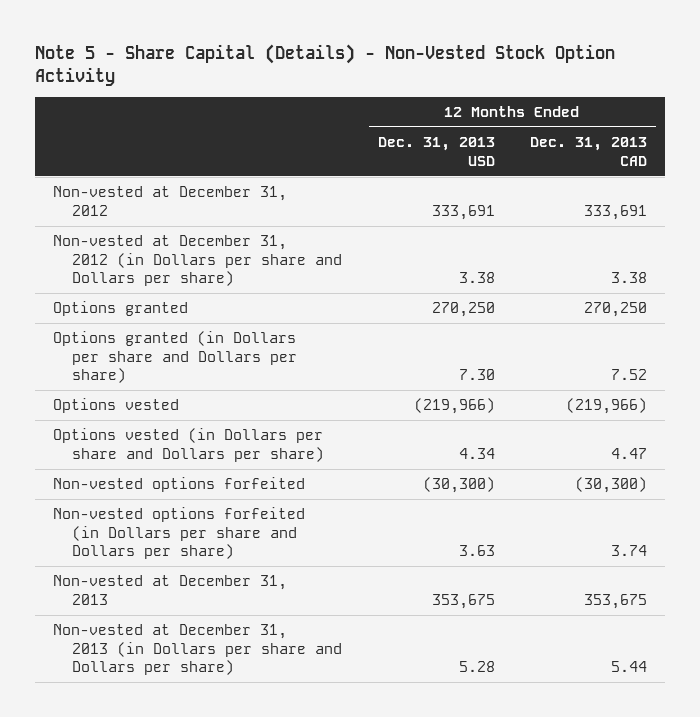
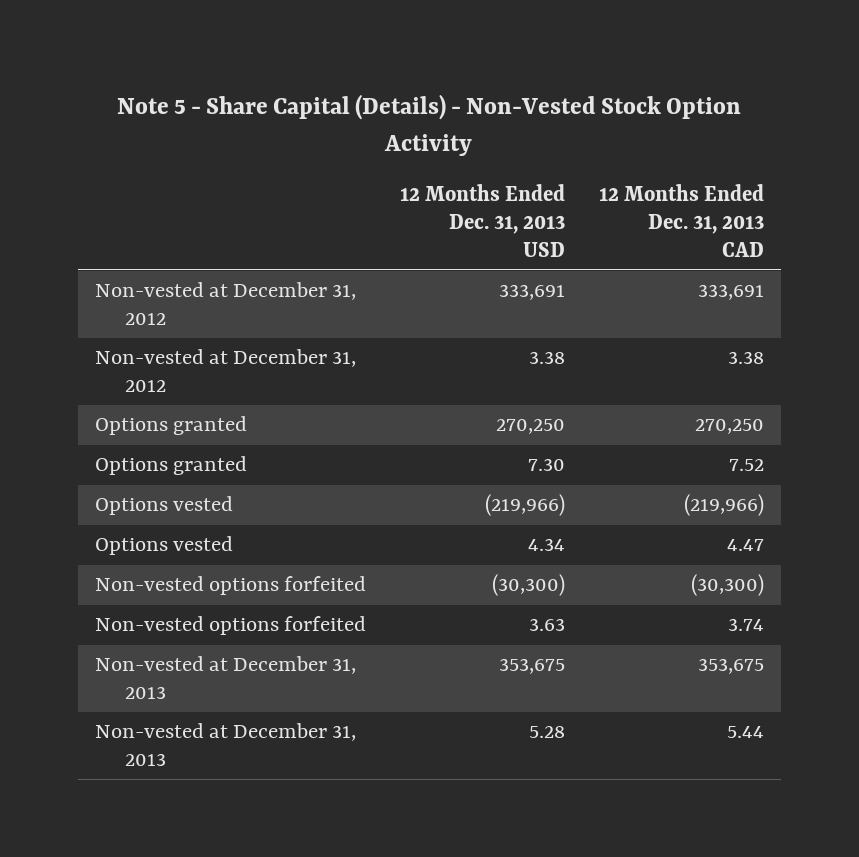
[53,235,343,287] Non-vested at December 31, 2012 (in Dollars per share and Dollars per share) -> [94,349,356,393] Non-vested at December 31, 2012
[53,331,298,384] Options granted (in Dollars per share and Dollars per share) -> [94,456,247,476] Options granted
[53,428,325,462] Options vested (in Dollars per share and Dollars per share) -> [94,536,233,556] Options vested
[53,507,306,560] Non-vested options forfeited (in Dollars per share and Dollars per share) -> [94,616,366,636] Non-vested options forfeited
[53,624,343,676] Non-vested at December 31, 2013 (in Dollars per share and Dollars per share) -> [94,723,356,767] Non-vested at December 31, 2013

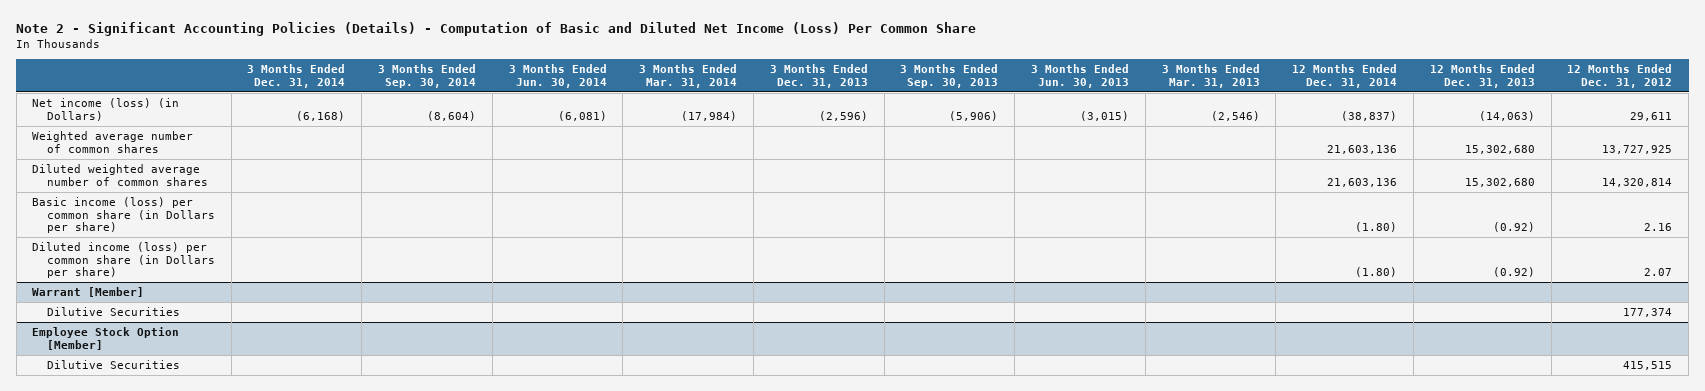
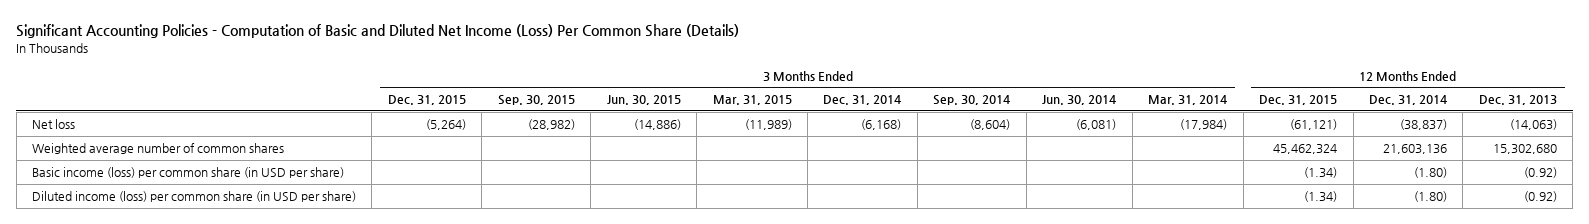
[16,22,977,37] Note 2 - Significant Accounting Policies (Details) - Computation of Basic and Diluted Net Income (Loss) Per Common Share -> [16,24,740,39] Significant Accounting Policies - Computation of Basic and Diluted Net Income (Loss) Per Common Share (Details)
[769,64,868,88] 3 Months Ended Dec. 31, 2013 -> none
[900,64,999,88] 3 Months Ended Sep. 30, 2013 -> none
[1030,64,1129,88] 3 Months Ended Jun. 30, 2013 -> none
[1161,64,1260,88] 3 Months Ended Mar. 31, 2013 -> none
[1567,64,1673,88] 12 Months Ended Dec. 31, 2012 -> none
none -> [387,95,466,106] Dec. 31, 2015
none -> [497,95,575,106] Sep. 30, 2015
none -> [606,95,681,106] Jun. 30, 2015
none -> [712,95,792,106] Mar. 31, 2015
none -> [1259,95,1338,106] Dec. 31, 2015
[32,97,180,121] Net income (loss) (in Dollars) -> [31,119,75,130] Net loss
[32,163,208,186] Diluted weighted average number of common shares -> none
[32,286,145,297] Warrant [Member] -> none
[46,306,180,316] Dilutive Securities -> none
[32,326,180,350] Employee Stock Option [Member] -> none
[46,359,180,369] Dilutive Securities -> none
[32,196,215,234] Basic income (loss) per common share (in Dollars per share) -> [31,167,344,179] Basic income (loss) per common share (in USD per share)
[32,241,215,279] Diluted income (loss) per common share (in Dollars per share) -> [31,191,356,203] Diluted income (loss) per common share (in USD per share)

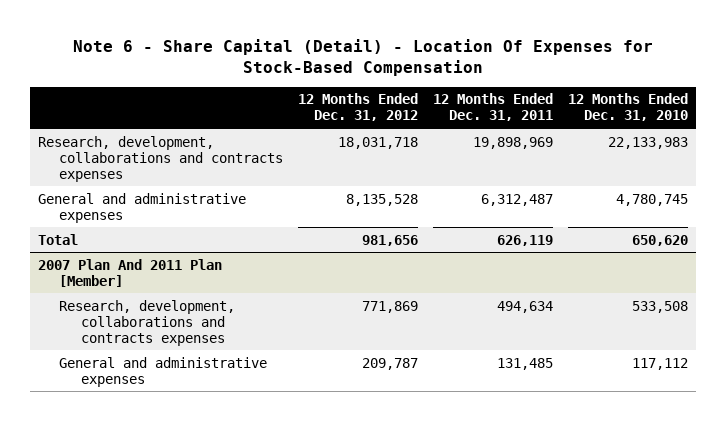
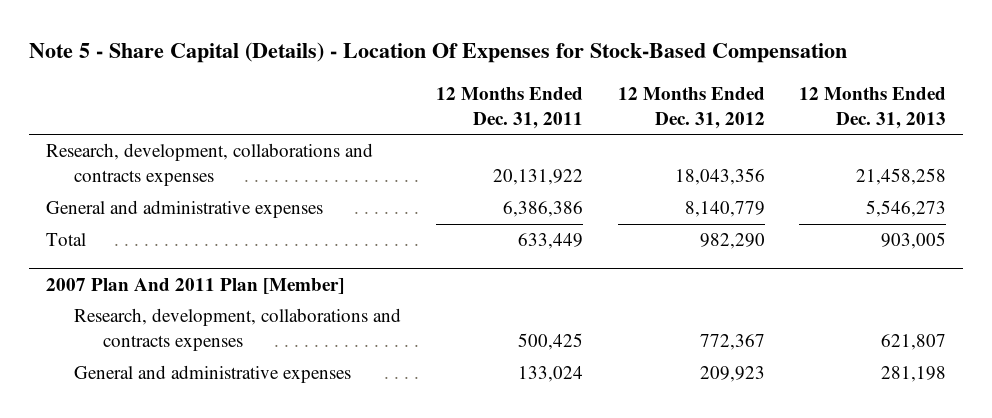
[72,38,653,76] Note 6 - Share Capital (Detail) - Location Of Expenses for Stock-Based Compensation -> [28,42,847,64] Note 5 - Share Capital (Details) - Location Of Expenses for Stock-Based Compensation
[568,93,689,122] 12 Months Ended Dec. 31, 2010 -> none
none -> [799,86,947,129] 12 Months Ended Dec. 31, 2013
[338,136,419,149] 18,031,718 -> [674,167,765,185] 18,043,356
[473,136,554,149] 19,898,969 -> [493,168,584,185] 20,131,922
[346,193,419,206] 8,135,528 -> [684,201,765,218] 8,140,779
[481,193,554,206] 6,312,487 -> [503,201,584,218] 6,386,386
[362,234,419,246] 981,656 -> [699,233,765,250] 982,290
[497,234,554,246] 626,119 -> [518,233,584,250] 633,449
[362,300,419,313] 771,869 -> [699,333,765,350] 772,367
[497,300,554,313] 494,634 -> [518,332,584,350] 500,425
[362,357,419,370] 209,787 -> [699,366,765,383] 209,923
[497,357,554,370] 131,485 -> [518,366,584,383] 133,024

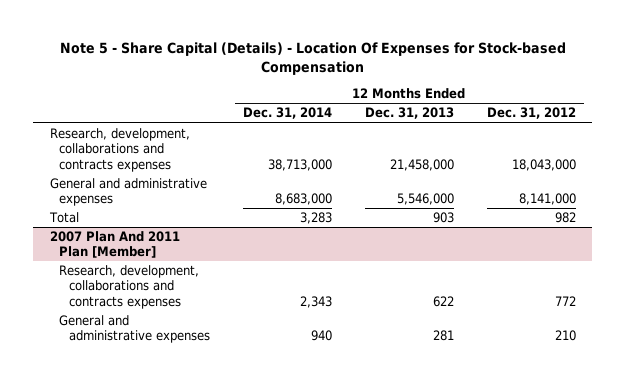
[28,42,847,64] Note 5 - Share Capital (Details) - Location Of Expenses for Stock-Based Compensation -> [59,41,566,75] Note 5 - Share Capital (Details) - Location Of Expenses for Stock-based Compensation
[436,86,584,129] 12 Months Ended Dec. 31, 2011 -> none
none -> [242,107,332,120] Dec. 31, 2014
[674,167,765,185] 18,043,356 -> [511,158,576,171] 18,043,000
[856,167,947,185] 21,458,258 -> [389,158,454,171] 21,458,000
[684,201,765,218] 8,140,779 -> [518,193,576,206] 8,141,000
[866,200,947,218] 5,546,273 -> [396,193,454,206] 5,546,000
[699,233,765,250] 982,290 -> [554,212,576,224] 982
[881,232,947,250] 903,005 -> [432,212,454,224] 903
[699,333,765,350] 772,367 -> [554,295,576,306] 772
[881,333,947,350] 621,807 -> [432,295,454,307] 622
[699,366,765,383] 209,923 -> [554,330,576,342] 210
[881,366,947,383] 281,198 -> [432,330,454,342] 281

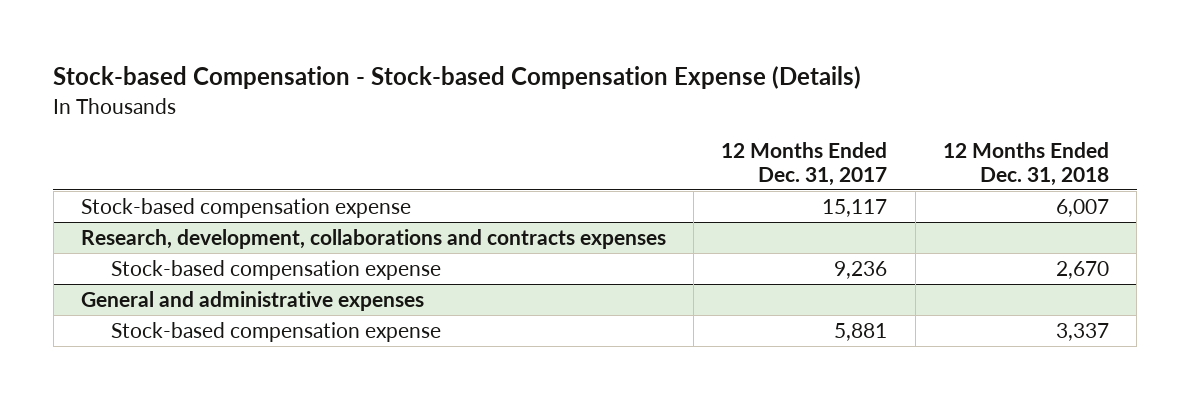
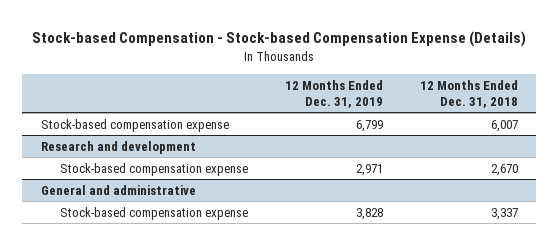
[721,141,888,186] 12 Months Ended Dec. 31, 2017 -> none
none -> [284,79,383,109] 12 Months Ended Dec. 31, 2019
[80,229,666,250] Research, development, collaborations and contracts expenses -> [40,140,196,154] Research and development
[80,291,424,312] General and administrative expenses -> [40,184,196,195] General and administrative

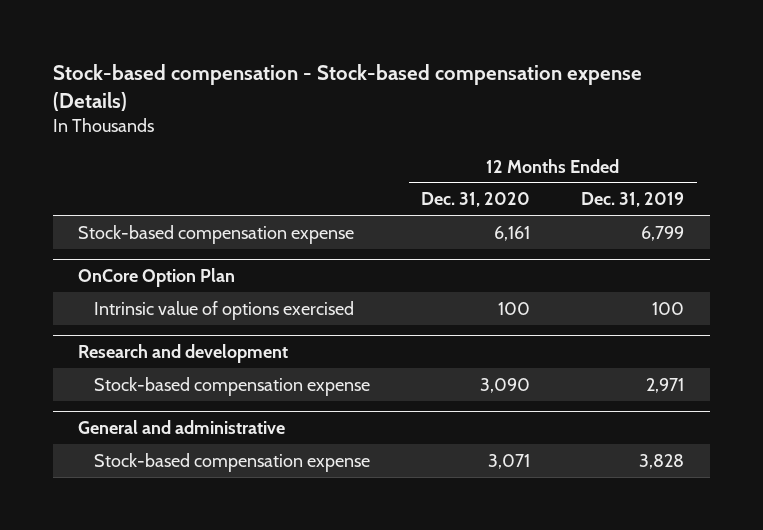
[32,30,527,47] Stock-based Compensation - Stock-based Compensation Expense (Details) -> [52,64,642,112] Stock-based compensation - Stock-based compensation expense (Details)
[419,79,518,109] 12 Months Ended Dec. 31, 2018 -> none
none -> [421,192,531,208] Dec. 31, 2020
none -> [78,267,236,287] OnCore Option Plan
none -> [94,300,355,320] Intrinsic value of options exercised

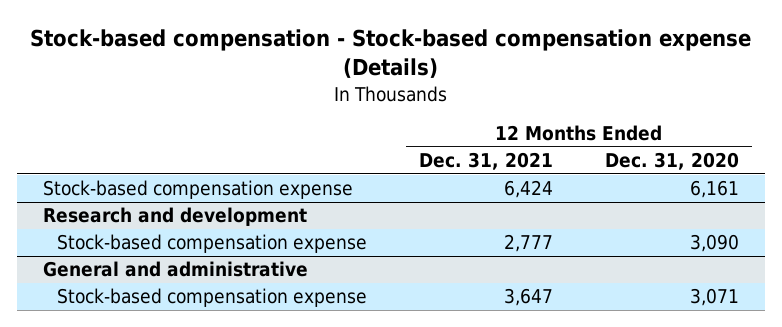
[581,192,685,208] Dec. 31, 2019 -> none
none -> [419,152,554,171] Dec. 31, 2021
[78,267,236,287] OnCore Option Plan -> none
[94,300,355,320] Intrinsic value of options exercised -> none

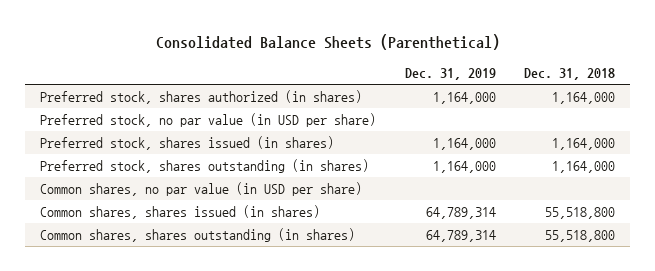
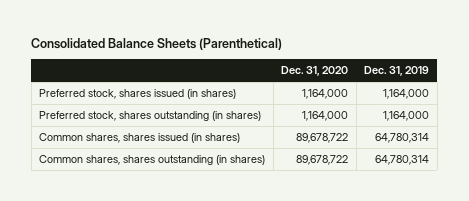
[524,68,616,81] Dec. 31, 2018 -> none
none -> [281,66,349,77] Dec. 31, 2020
[39,90,362,105] Preferred stock, shares authorized (in shares) -> none
[39,113,376,128] Preferred stock, no par value (in USD per share) -> none
[39,182,362,197] Common shares, no par value (in USD per share) -> none
[425,207,496,220] 64,789,314 -> [375,132,430,143] 64,780,314
[425,230,496,243] 64,789,314 -> [375,154,430,165] 64,780,314

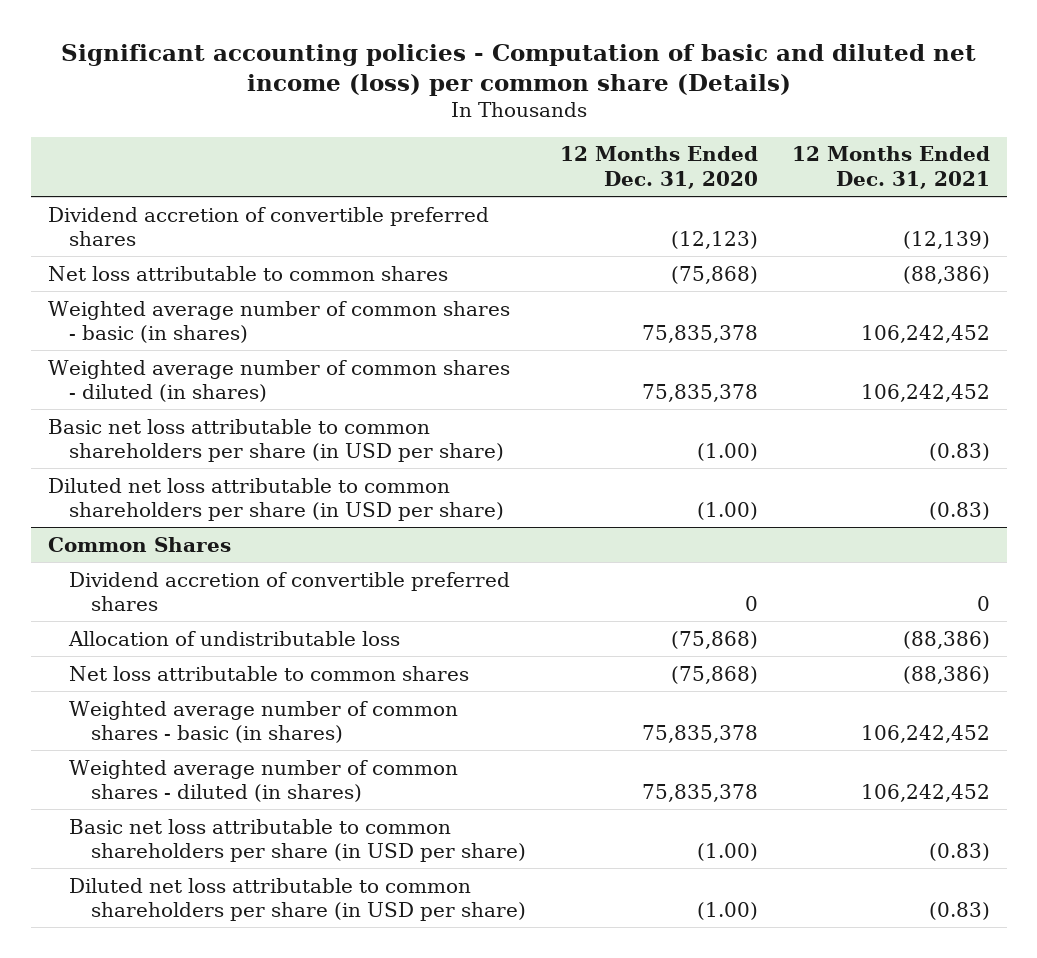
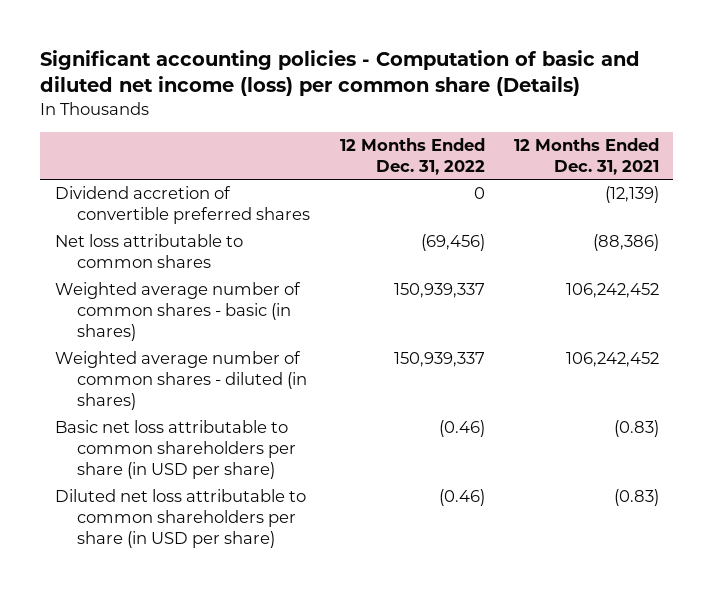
[559,146,758,189] 12 Months Ended Dec. 31, 2020 -> none
none -> [339,137,485,175] 12 Months Ended Dec. 31, 2022
[47,536,231,552] Common Shares -> none
[69,571,511,611] Dividend accretion of convertible preferred shares -> none
[68,630,401,646] Allocation of undistributable loss -> none
[69,665,470,681] Net loss attributable to common shares -> none
[69,700,459,743] Weighted average number of common shares - basic (in shares) -> none
[69,759,459,802] Weighted average number of common shares - diluted (in shares) -> none
[69,818,526,862] Basic net loss attributable to common shareholders per share (in USD per share) -> none
[69,877,526,921] Diluted net loss attributable to common shareholders per share (in USD per share) -> none

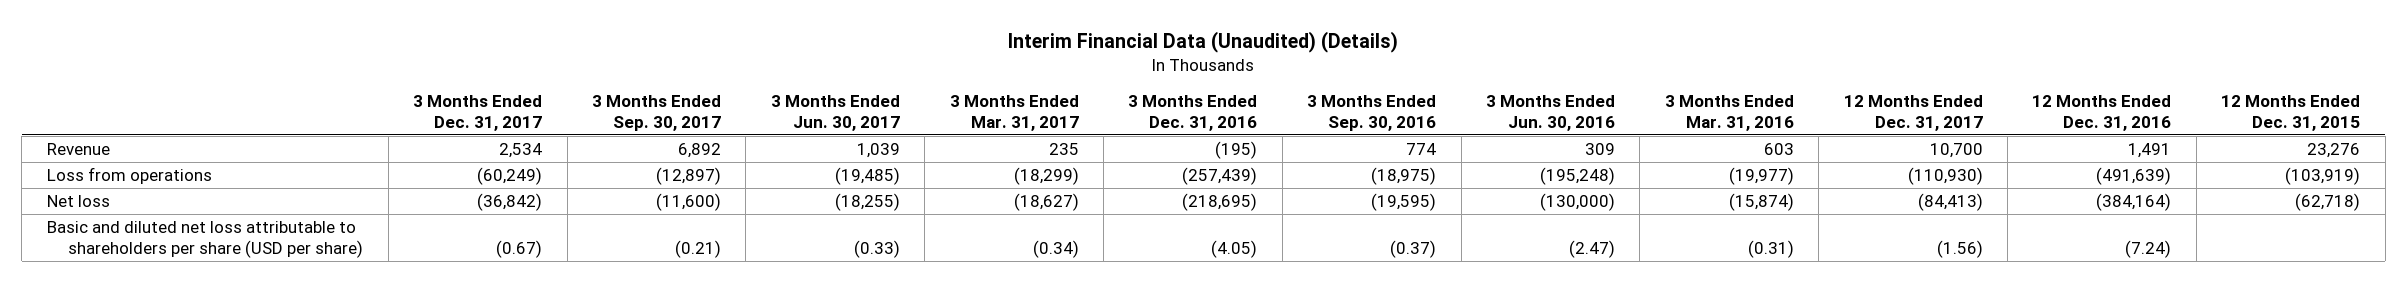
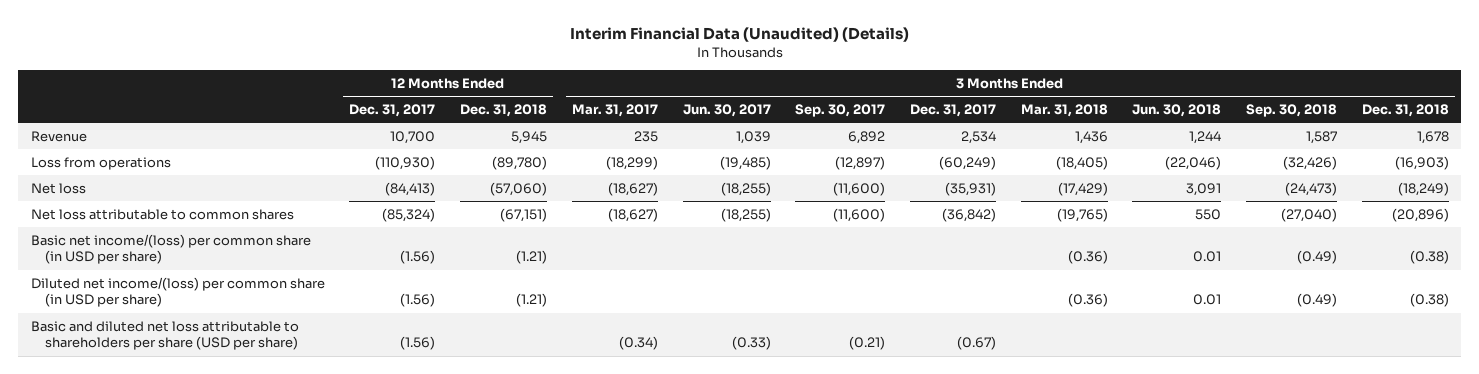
[1128,94,1258,131] 3 Months Ended Dec. 31, 2016 -> none
[1307,94,1437,131] 3 Months Ended Sep. 30, 2016 -> none
[1486,94,1616,131] 3 Months Ended Jun. 30, 2016 -> none
[1664,94,1794,131] 3 Months Ended Mar. 31, 2016 -> none
[2032,94,2172,131] 12 Months Ended Dec. 31, 2016 -> none
[2221,94,2361,131] 12 Months Ended Dec. 31, 2015 -> none
none -> [460,103,548,117] Dec. 31, 2018
none -> [1020,103,1108,117] Mar. 31, 2018
none -> [1132,103,1222,117] Jun. 30, 2018
none -> [1245,103,1337,117] Sep. 30, 2018
none -> [1361,103,1449,117] Dec. 31, 2018
[477,193,543,212] (36,842) -> [944,181,996,196] (35,931)
none -> [30,208,294,220] Net loss attributable to common shares
none -> [30,233,311,265] Basic net income/(loss) per common share (in USD per share)
none -> [30,276,325,308] Diluted net income/(loss) per common share (in USD per share)

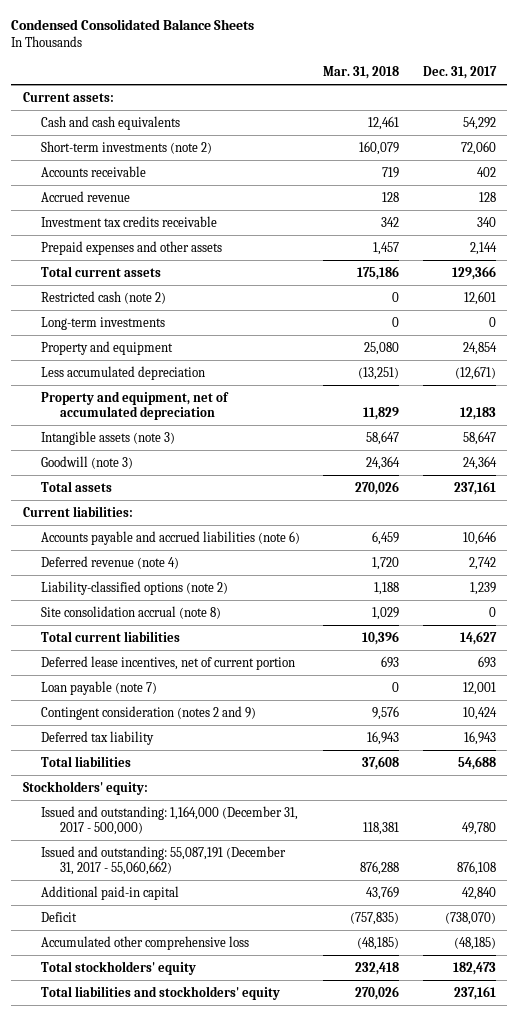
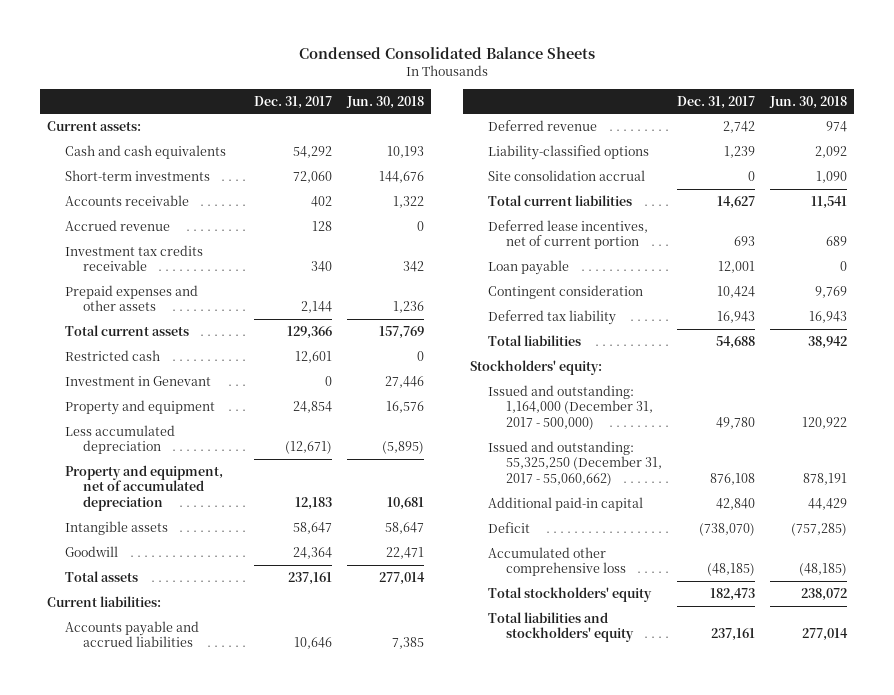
[323,65,400,79] Mar. 31, 2018 -> none
none -> [345,95,424,109] Jun. 30, 2018
[41,140,213,154] Short-term investments (note 2) -> [65,169,211,181] Short-term investments
[41,316,166,330] Long-term investments -> none
[41,290,167,304] Restricted cash (note 2) -> [65,349,161,361] Restricted cash
none -> [65,375,212,386] Investment in Genevant
[41,430,176,445] Intangible assets (note 3) -> [65,520,169,535] Intangible assets
[41,455,134,469] Goodwill (note 3) -> [65,545,119,557] Goodwill
[41,530,301,545] Accounts payable and accrued liabilities (note 6) -> [65,620,200,648] Accounts payable and accrued liabilities
[41,555,180,569] Deferred revenue (note 4) -> [487,119,597,131] Deferred revenue
[41,580,229,595] Liability-classified options (note 2) -> [487,144,649,160] Liability-classified options
[41,605,222,619] Site consolidation accrual (note 8) -> [487,169,645,181] Site consolidation accrual
[41,680,158,695] Loan payable (note 7) -> [487,259,569,275] Loan payable
[41,705,257,720] Contingent consideration (notes 2 and 9) -> [487,284,643,299] Contingent consideration
[41,845,287,875] Issued and outstanding: 55,087,191 (December 31, 2017 - 55,060,662) -> [487,440,662,486] Issued and outstanding: 55,325,250 (December 31, 2017 - 55,060,662)

